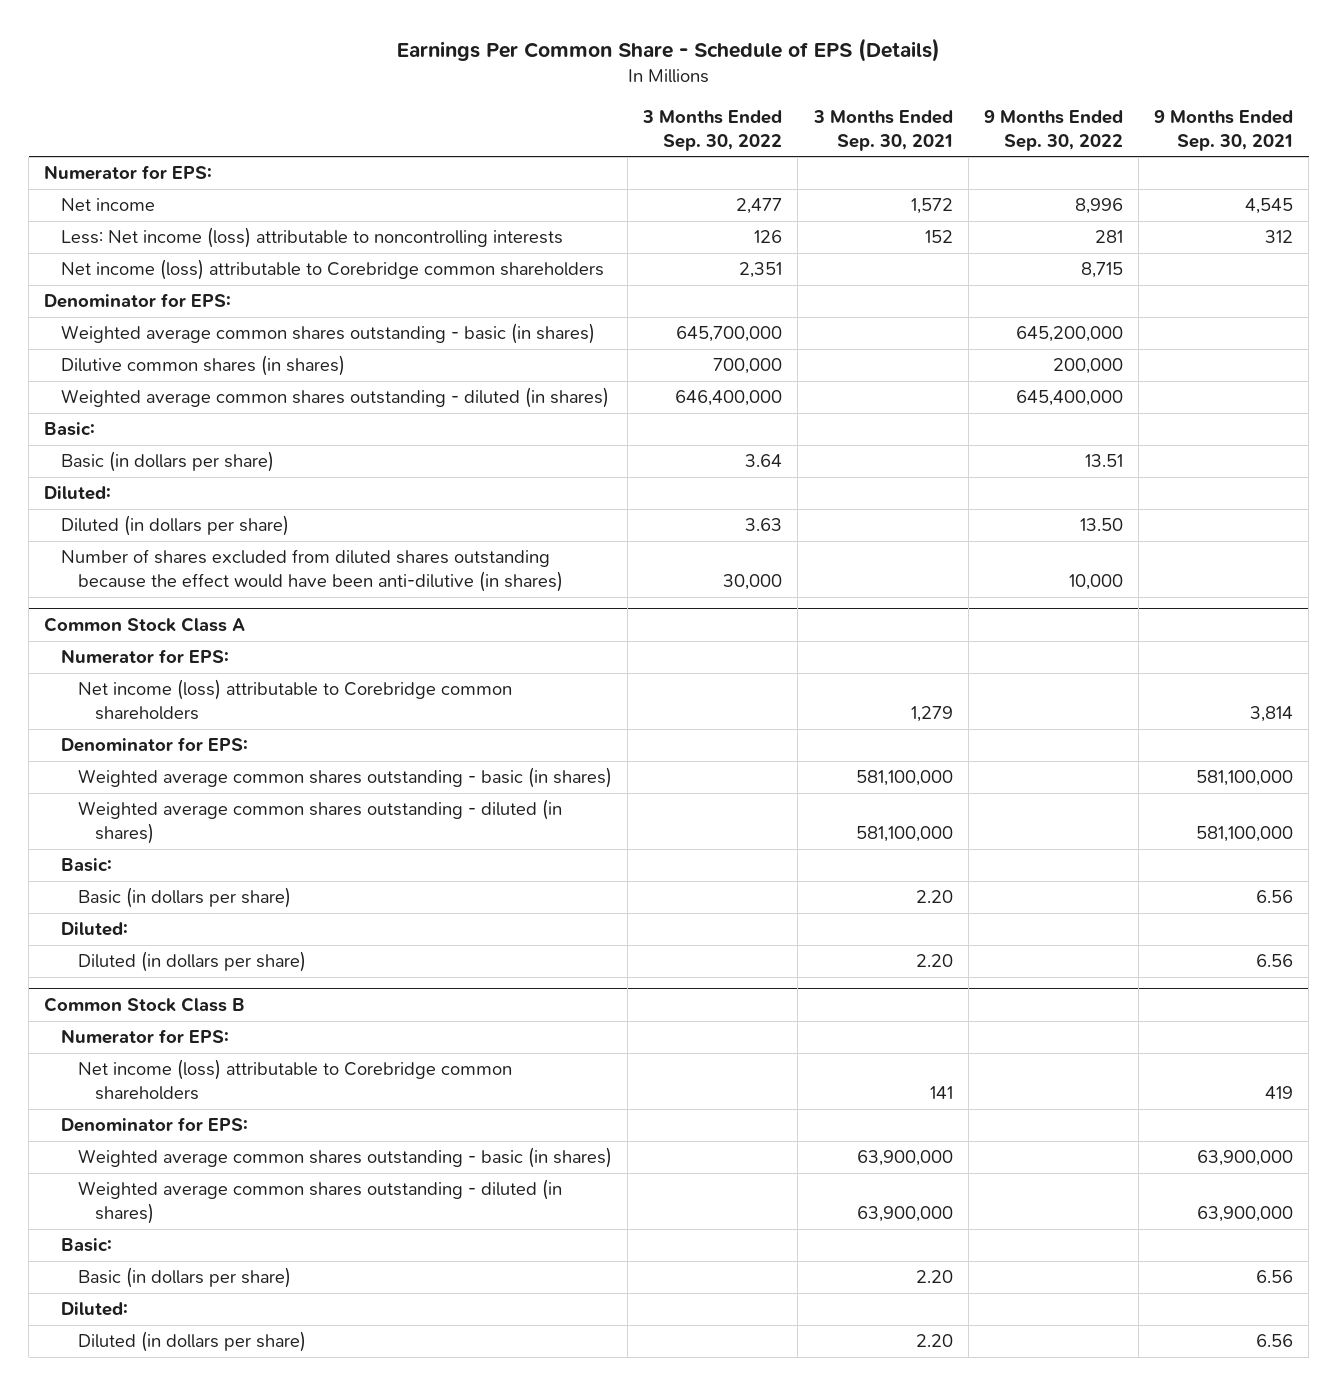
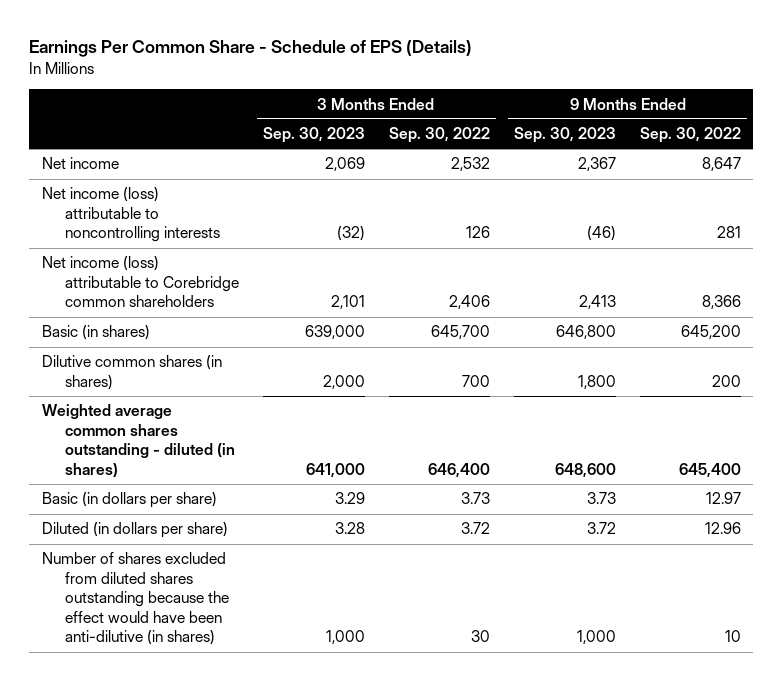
[812,109,953,151] 3 Months Ended Sep. 30, 2021 -> none
[1154,109,1294,151] 9 Months Ended Sep. 30, 2021 -> none
none -> [262,127,365,144] Sep. 30, 2023
none -> [514,127,617,144] Sep. 30, 2023
[44,165,213,181] Numerator for EPS: -> none
[44,293,232,309] Denominator for EPS: -> none
[44,422,96,437] Basic: -> none
[44,486,112,501] Diluted: -> none
[44,617,246,633] Common Stock Class A -> none
[61,649,230,665] Numerator for EPS: -> none
[77,679,512,721] Net income (loss) attributable to Corebridge common shareholders -> none
[61,737,249,753] Denominator for EPS: -> none
[77,767,612,789] Weighted average common shares outstanding - basic (in shares) -> none
[77,799,562,845] Weighted average common shares outstanding - diluted (in shares) -> none
[61,858,113,873] Basic: -> none
[77,887,291,909] Basic (in dollars per share) -> none
[61,922,129,937] Diluted: -> none
[77,951,306,973] Diluted (in dollars per share) -> none
[44,997,246,1013] Common Stock Class B -> none
[61,1029,230,1045] Numerator for EPS: -> none
[77,1059,512,1101] Net income (loss) attributable to Corebridge common shareholders -> none
[61,1117,249,1133] Denominator for EPS: -> none
[77,1147,612,1169] Weighted average common shares outstanding - basic (in shares) -> none
[77,1179,562,1225] Weighted average common shares outstanding - diluted (in shares) -> none
[61,1238,113,1253] Basic: -> none
[77,1267,291,1289] Basic (in dollars per share) -> none
[61,1302,129,1317] Diluted: -> none
[77,1331,306,1353] Diluted (in dollars per share) -> none
[736,198,783,215] 2,477 -> [450,157,490,172] 2,532
[1074,198,1123,215] 8,996 -> [702,157,742,172] 8,647
[61,227,564,249] Less: Net income (loss) attributable to noncontrolling interests -> [41,187,220,243] Net income (loss) attributable to noncontrolling interests
[739,262,783,279] 2,351 -> [448,295,490,310] 2,406
[1080,262,1123,279] 8,715 -> [702,295,742,310] 8,366
[61,323,596,345] Weighted average common shares outstanding - basic (in shares) -> [41,325,150,341] Basic (in shares)
[676,326,783,343] 645,700,000 -> [430,325,490,340] 645,700
[1015,326,1123,343] 645,200,000 -> [681,325,742,340] 645,200
[713,358,783,375] 700,000 -> [461,374,490,387] 700
[1052,358,1123,375] 200,000 -> [712,374,742,387] 200
[675,390,783,407] 646,400,000 -> [427,462,490,478] 646,400
[1015,390,1123,407] 645,400,000 -> [679,462,742,478] 645,400
[745,454,783,468] 3.64 -> [460,492,490,505] 3.73
[1084,454,1123,468] 13.51 -> [706,492,742,505] 12.97
[745,518,783,532] 3.63 -> [460,522,490,535] 3.72
[1079,518,1123,532] 13.50 -> [705,522,742,535] 12.96
[723,574,783,591] 30,000 -> [470,630,490,643] 30
[1068,574,1123,591] 10,000 -> [725,630,742,643] 10

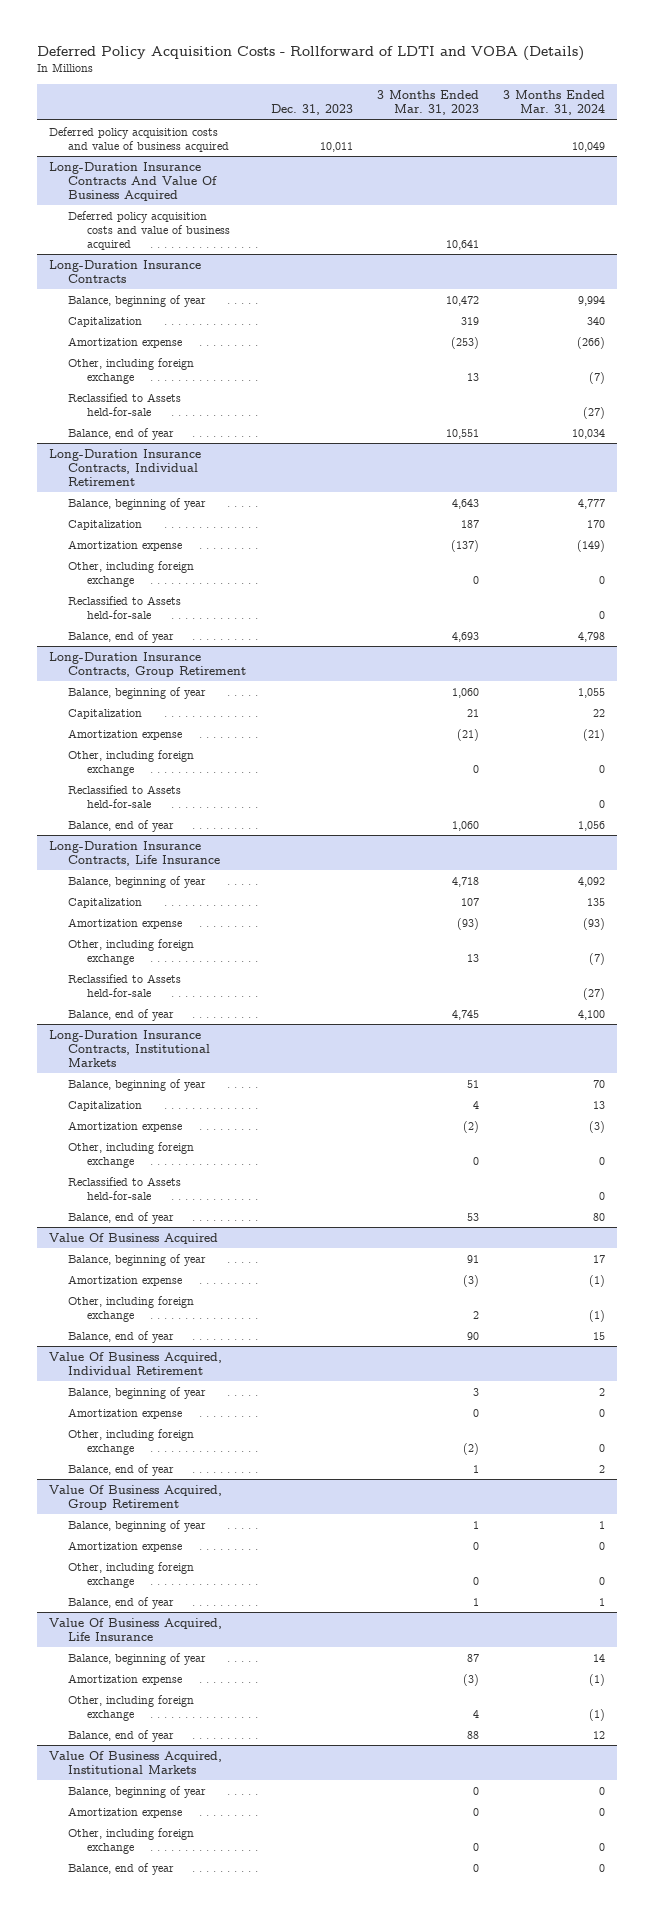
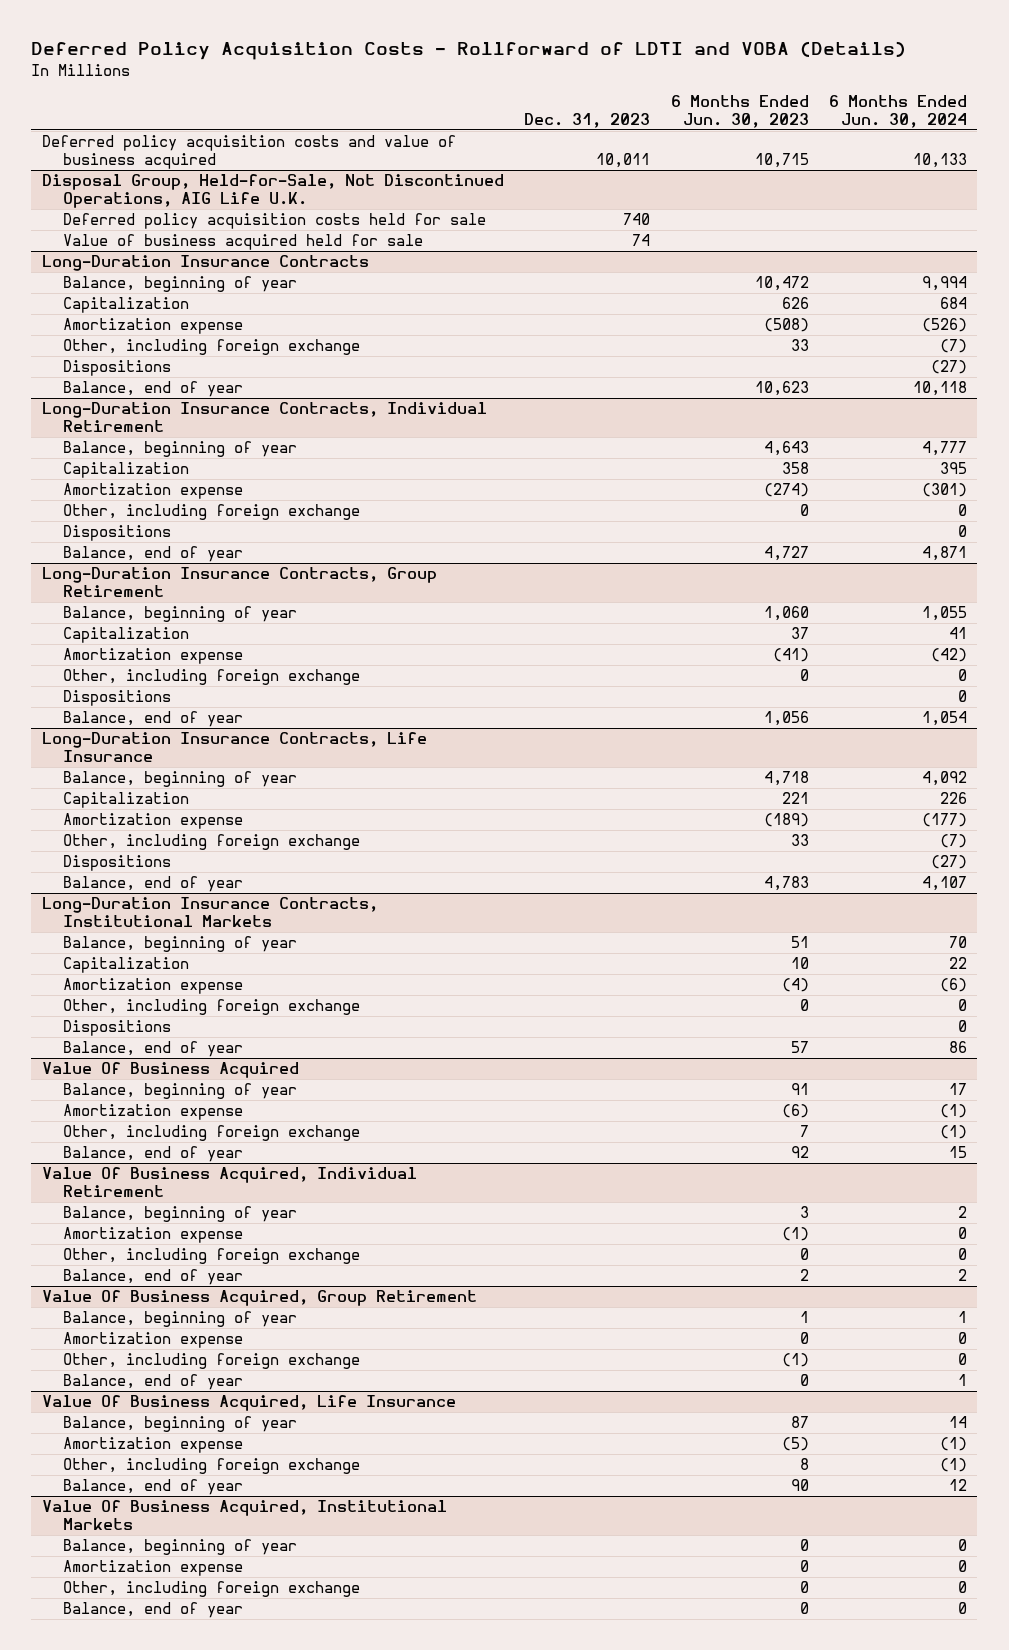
[376,89,479,116] 3 Months Ended Mar. 31, 2023 -> none
[503,89,606,116] 3 Months Ended Mar. 31, 2024 -> none
none -> [670,95,809,128] 6 Months Ended Jun. 30, 2023
none -> [829,95,968,128] 6 Months Ended Jun. 30, 2024
[49,161,218,201] Long-Duration Insurance Contracts And Value Of Business Acquired -> none
[68,210,231,250] Deferred policy acquisition costs and value of business acquired -> none
none -> [41,174,504,209] Disposal Group, Held-for-Sale, Not Discontinued Operations, AIG Life U.K.
none -> [62,213,486,230] Deferred policy acquisition costs held for sale
none -> [62,234,423,251] Value of business acquired held for sale
[68,392,182,416] Reclassified to Assets held-for-sale -> none
none -> [62,360,171,377] Dispositions
[68,595,182,619] Reclassified to Assets held-for-sale -> none
none -> [62,525,171,542] Dispositions
[68,784,182,808] Reclassified to Assets held-for-sale -> none
none -> [62,690,171,707] Dispositions
[68,973,182,997] Reclassified to Assets held-for-sale -> none
none -> [62,855,171,872] Dispositions
[68,1176,182,1200] Reclassified to Assets held-for-sale -> none
none -> [62,1020,171,1037] Dispositions

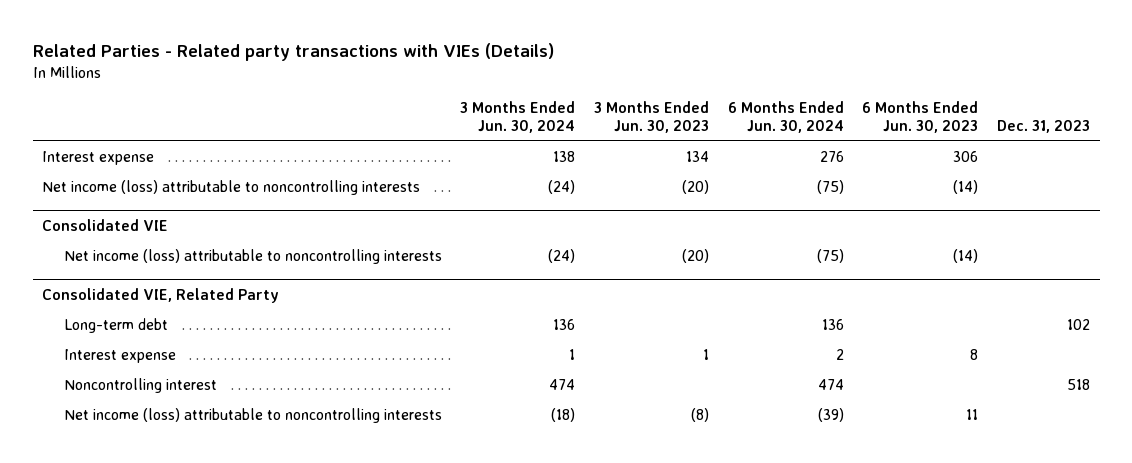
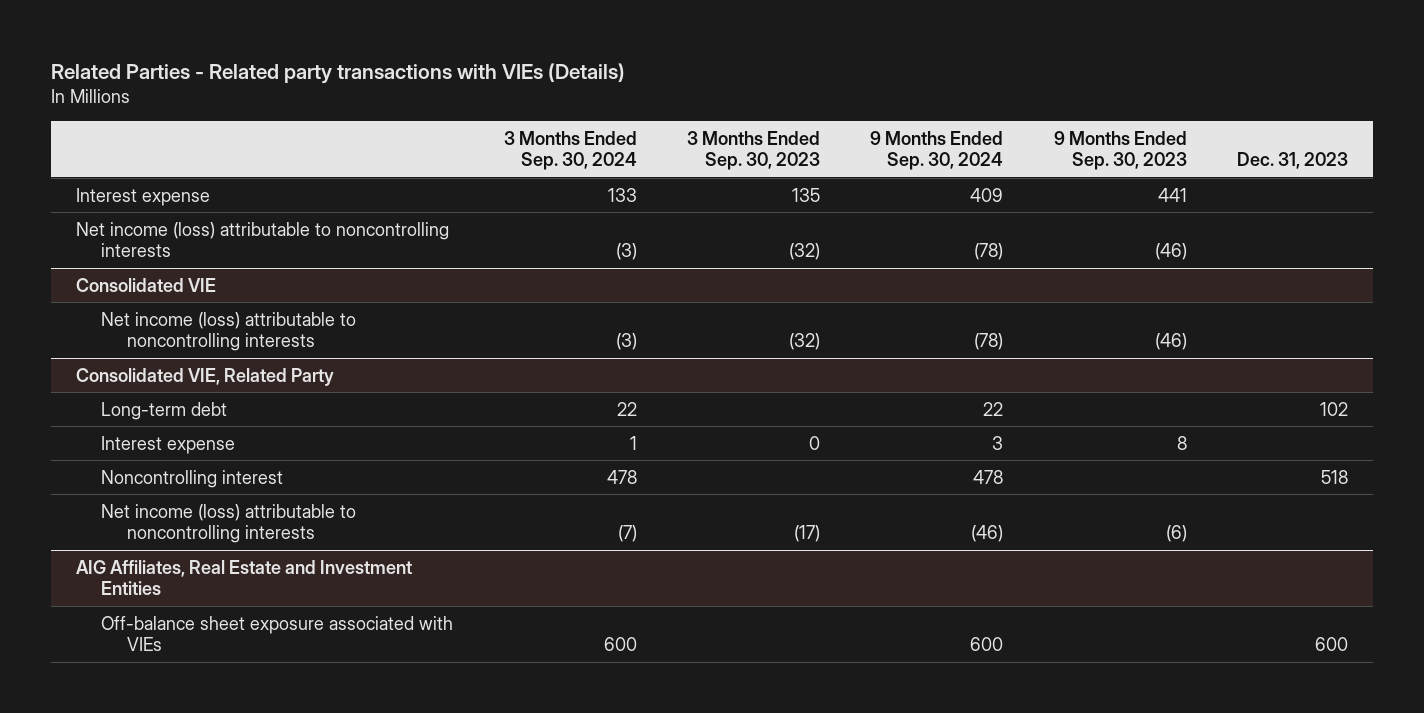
[460,101,576,134] 3 Months Ended Jun. 30, 2024 -> none
[593,101,709,134] 3 Months Ended Jun. 30, 2023 -> none
[727,101,844,134] 6 Months Ended Jun. 30, 2024 -> none
[862,101,979,134] 6 Months Ended Jun. 30, 2023 -> none
none -> [503,130,637,171] 3 Months Ended Sep. 30, 2024
none -> [687,130,821,171] 3 Months Ended Sep. 30, 2023
none -> [870,130,1004,171] 9 Months Ended Sep. 30, 2024
none -> [1053,130,1187,171] 9 Months Ended Sep. 30, 2023
none -> [76,559,413,596] AIG Affiliates, Real Estate and Investment Entities
none -> [101,615,454,652] Off-balance sheet exposure associated with VIEs

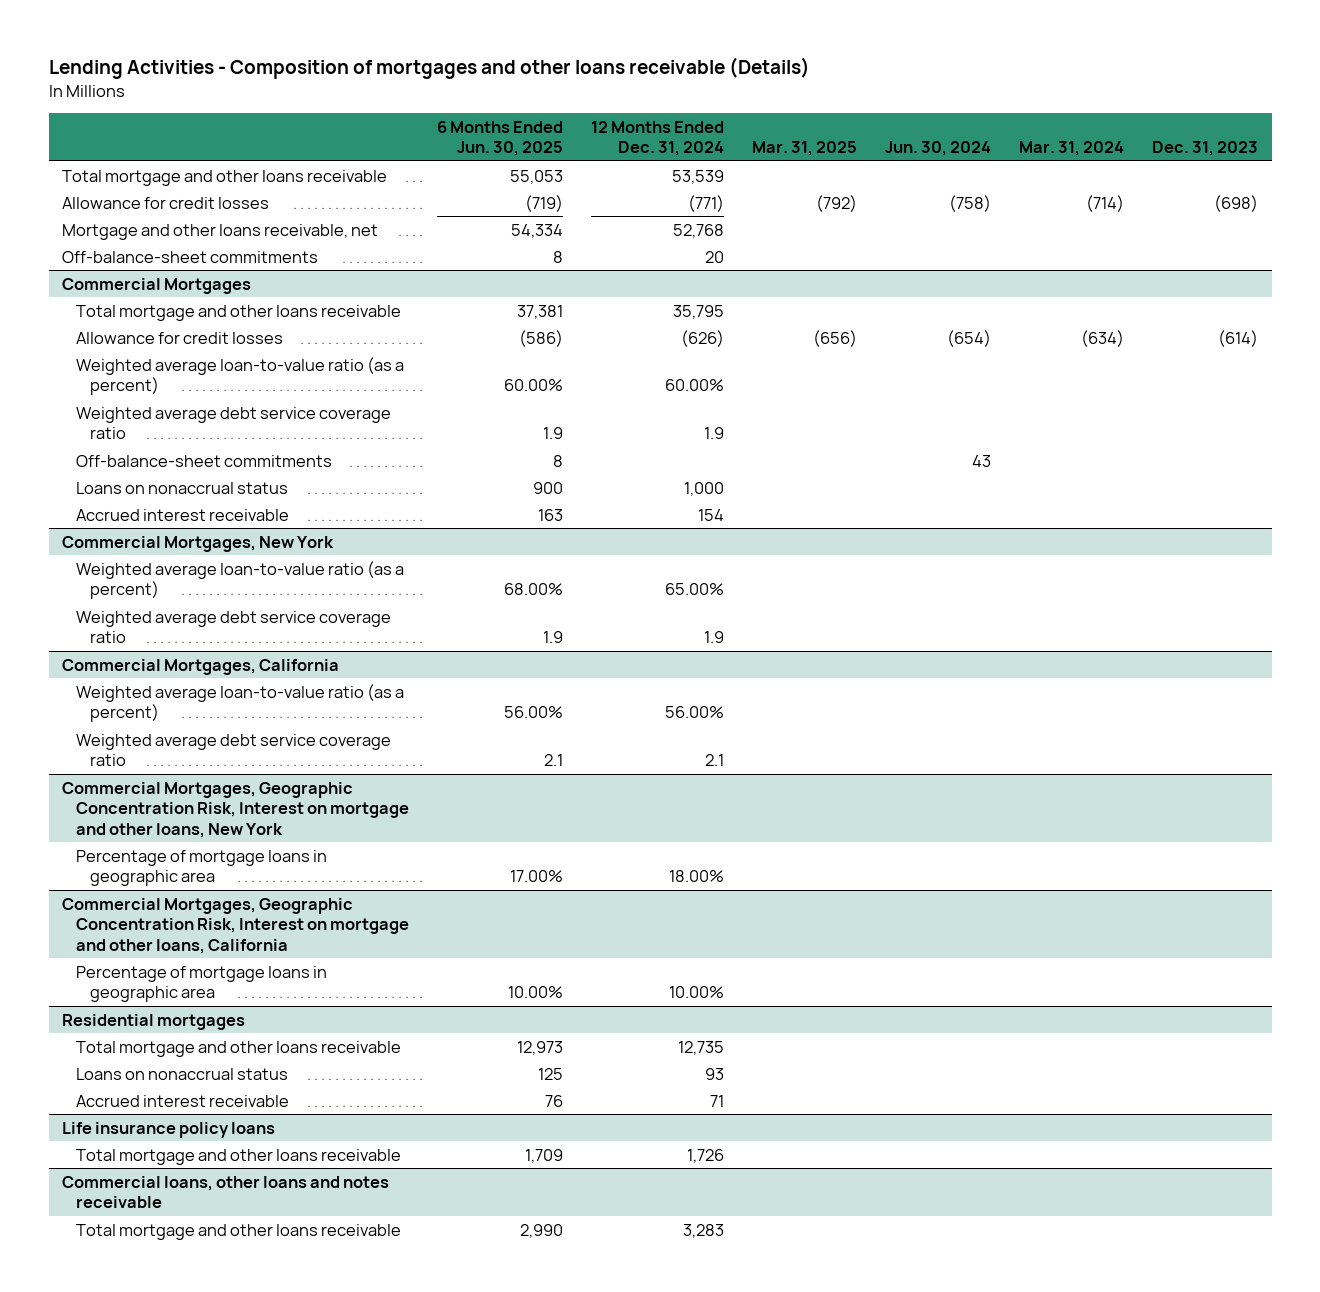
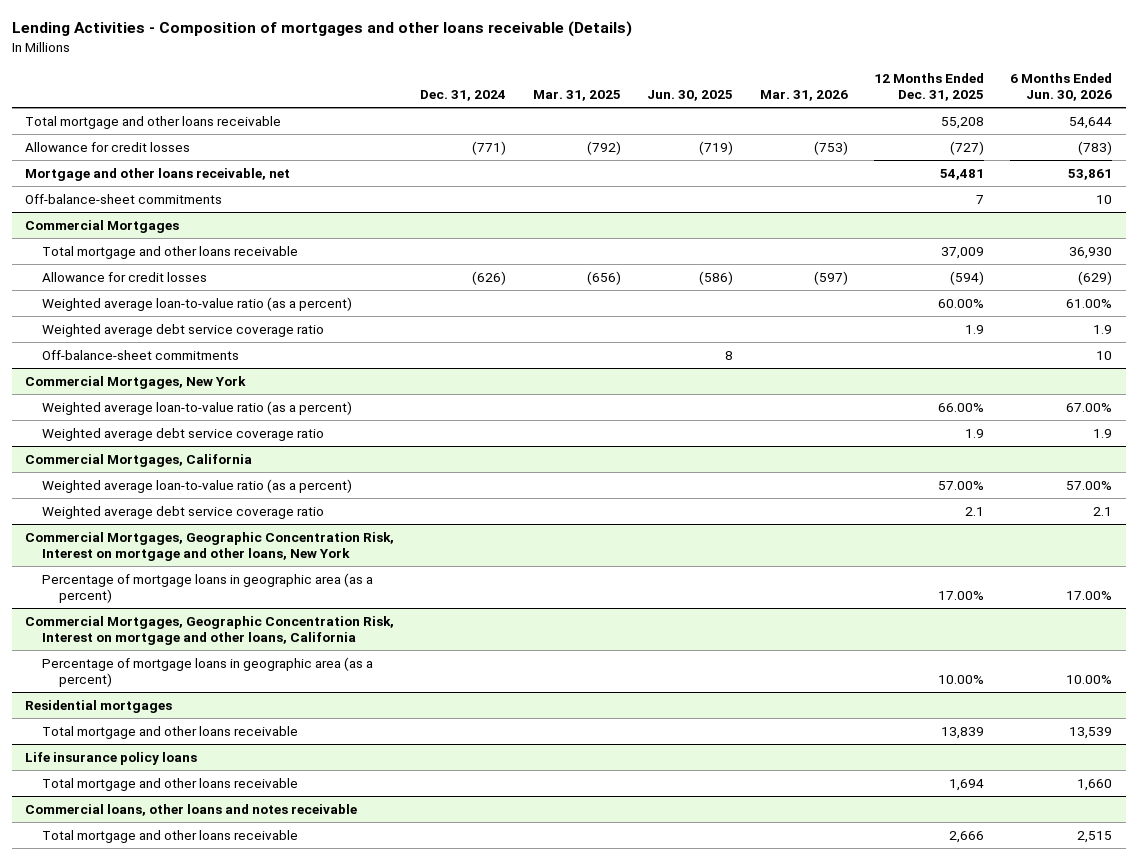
[437,120,564,157] 6 Months Ended Jun. 30, 2025 -> none
[591,120,725,157] 12 Months Ended Dec. 31, 2024 -> none
[885,141,992,157] Jun. 30, 2024 -> none
[1018,141,1124,157] Mar. 31, 2024 -> none
[1151,141,1258,157] Dec. 31, 2023 -> none
none -> [420,90,507,102] Dec. 31, 2024
none -> [647,90,734,102] Jun. 30, 2025
none -> [759,90,848,102] Mar. 31, 2026
none -> [874,72,985,102] 12 Months Ended Dec. 31, 2025
none -> [1010,72,1113,102] 6 Months Ended Jun. 30, 2026
[76,481,289,494] Loans on nonaccrual status -> none
[76,508,290,521] Accrued interest receivable -> none
[76,849,328,887] Percentage of mortgage loans in geographic area -> [41,572,373,603] Percentage of mortgage loans in geographic area (as a percent)
[76,965,328,1003] Percentage of mortgage loans in geographic area -> [41,656,373,687] Percentage of mortgage loans in geographic area (as a percent)
[76,1067,289,1080] Loans on nonaccrual status -> none
[76,1094,290,1107] Accrued interest receivable -> none

